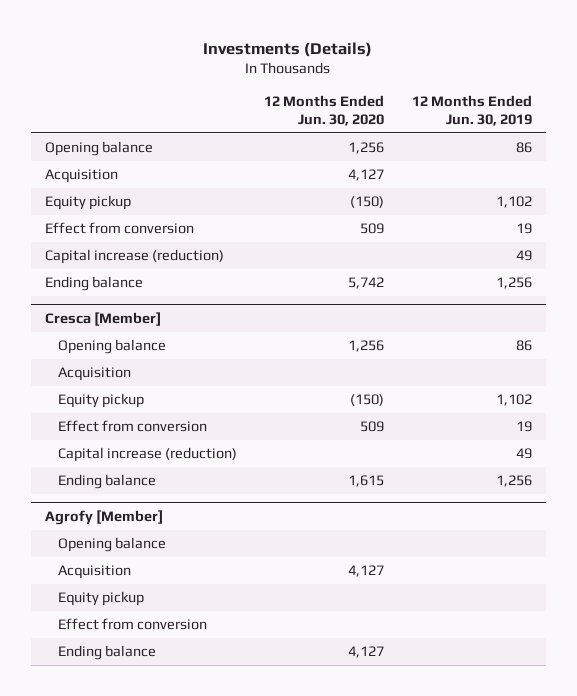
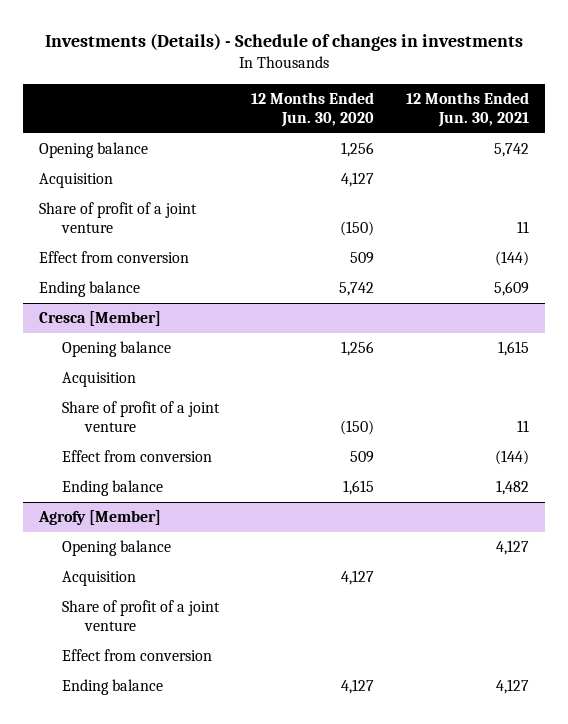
[203,41,373,57] Investments (Details) -> [45,33,524,52] Investments (Details) - Schedule of changes in investments
[411,95,532,126] 12 Months Ended Jun. 30, 2019 -> none
none -> [405,91,529,128] 12 Months Ended Jun. 30, 2021
[44,195,131,211] Equity pickup -> [39,202,198,234] Share of profit of a joint venture
[44,249,224,265] Capital increase (reduction) -> none
[57,393,144,409] Equity pickup -> [62,401,221,433] Share of profit of a joint venture
[57,447,237,463] Capital increase (reduction) -> none
[57,591,144,607] Equity pickup -> [62,600,221,632] Share of profit of a joint venture

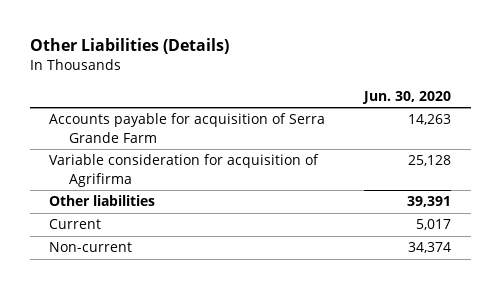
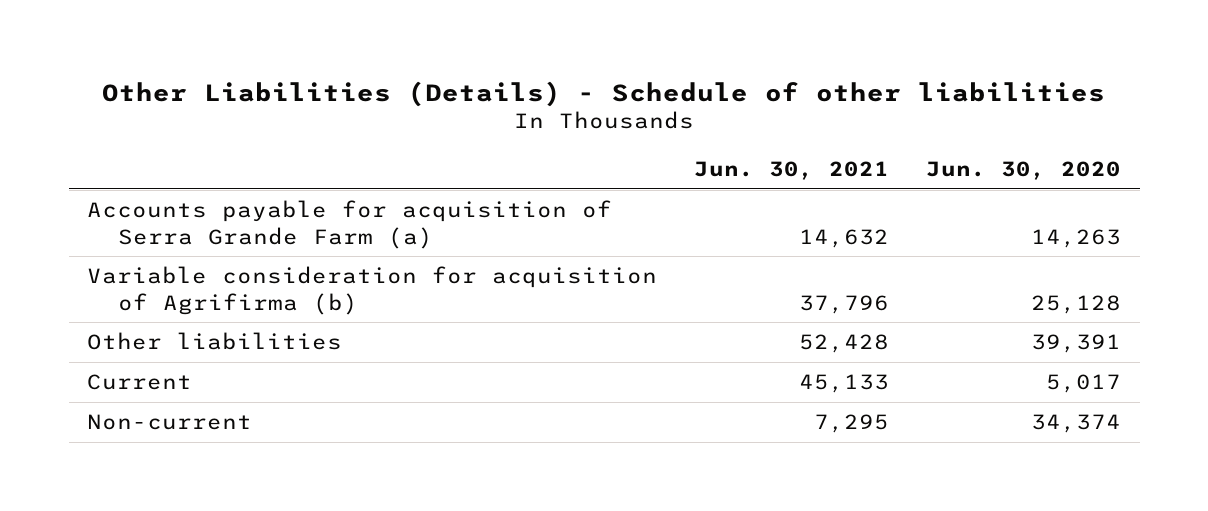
[29,38,229,55] Other Liabilities (Details) -> [102,80,1106,107] Other Liabilities (Details) - Schedule of other liabilities
none -> [694,160,890,180] Jun. 30, 2021
[49,113,326,143] Accounts payable for acquisition of Serra Grande Farm -> [87,200,613,249] Accounts payable for acquisition of Serra Grande Farm (a)
[49,154,320,187] Variable consideration for acquisition of Agrifirma -> [87,266,658,315] Variable consideration for acquisition of Agrifirma (b)

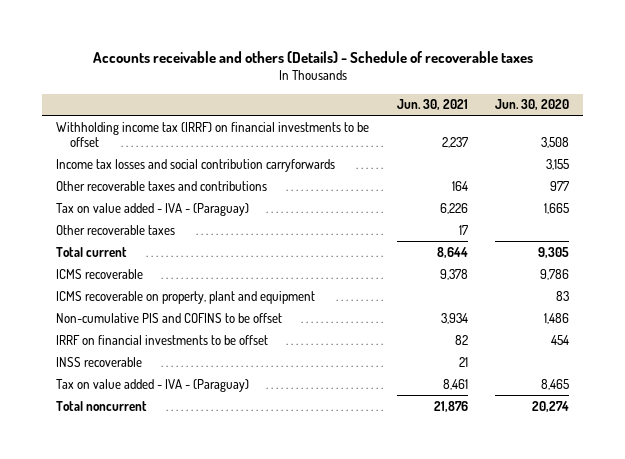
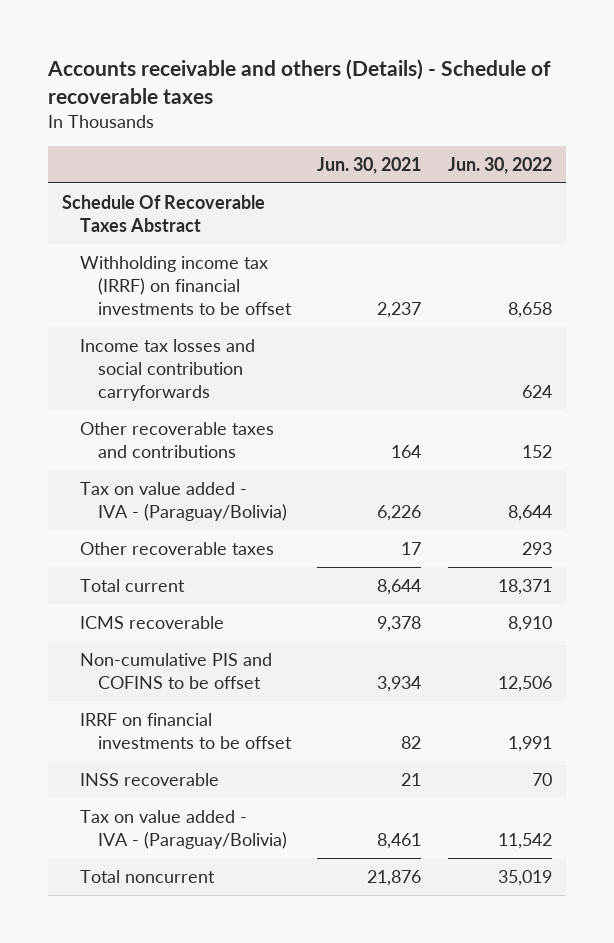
[495,99,570,111] Jun. 30, 2020 -> none
none -> [448,156,553,174] Jun. 30, 2022
none -> [61,194,265,232] Schedule Of Recoverable Taxes Abstract
[55,202,249,216] Tax on value added - IVA - (Paraguay) -> [79,481,287,521] Tax on value added - IVA - (Paraguay/Bolivia)
[55,290,315,304] ICMS recoverable on property, plant and equipment -> none
[55,378,249,392] Tax on value added - IVA - (Paraguay) -> [79,809,287,849] Tax on value added - IVA - (Paraguay/Bolivia)

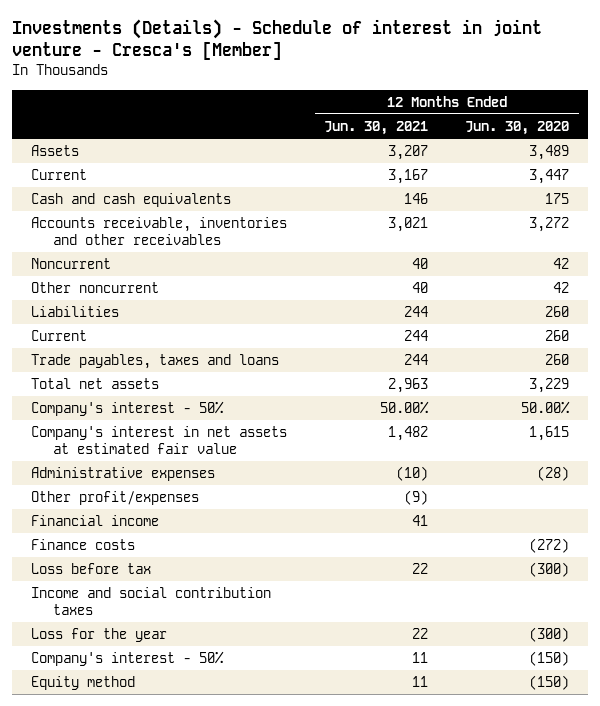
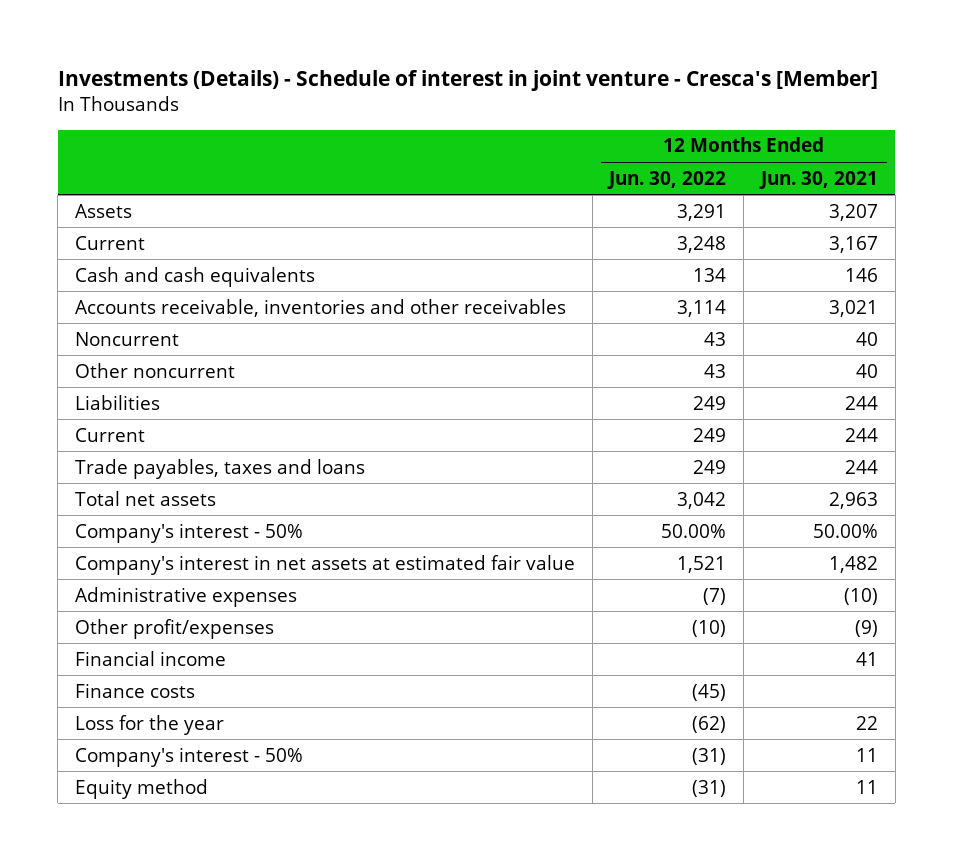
[465,121,570,136] Jun. 30, 2020 -> none
none -> [607,170,727,189] Jun. 30, 2022
[30,563,151,575] Loss before tax -> none
[30,587,271,615] Income and social contribution taxes -> none

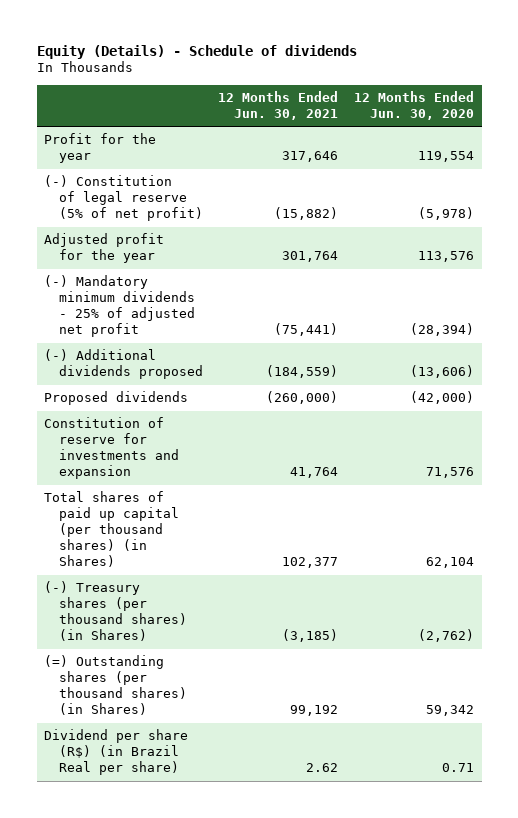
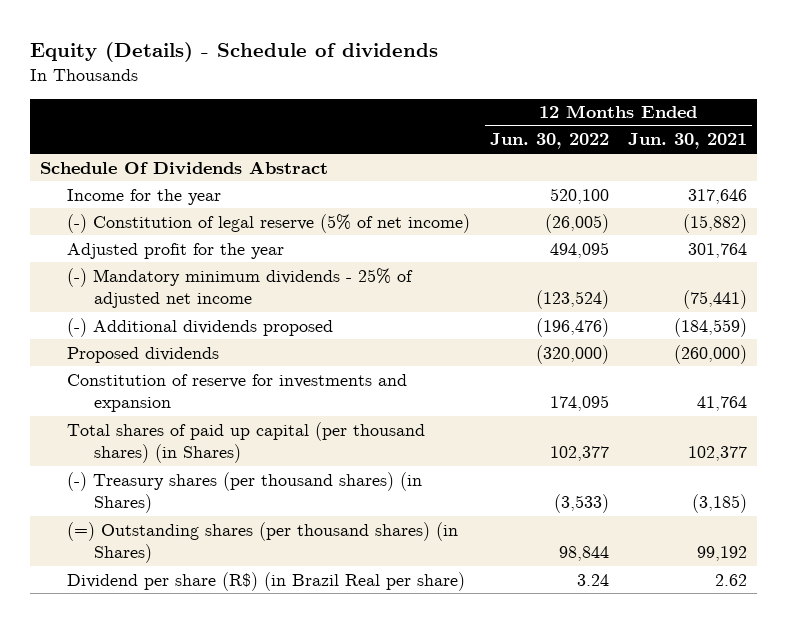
[354,91,475,120] 12 Months Ended Jun. 30, 2020 -> none
none -> [489,133,609,150] Jun. 30, 2022
none -> [39,160,328,175] Schedule Of Dividends Abstract
[44,133,157,164] Profit for the year -> [66,188,221,205] Income for the year
[44,175,203,222] (-) Constitution of legal reserve (5% of net profit) -> [66,213,470,233] (-) Constitution of legal reserve (5% of net income)
[44,275,195,338] (-) Mandatory minimum dividends - 25% of adjusted net profit -> [66,267,413,309] (-) Mandatory minimum dividends - 25% of adjusted net income

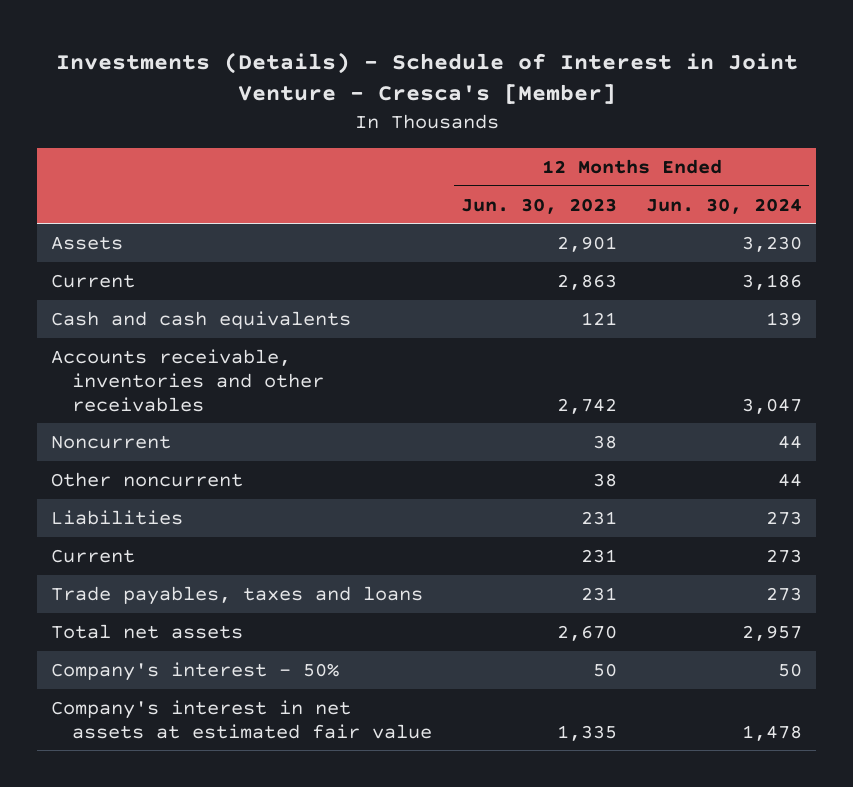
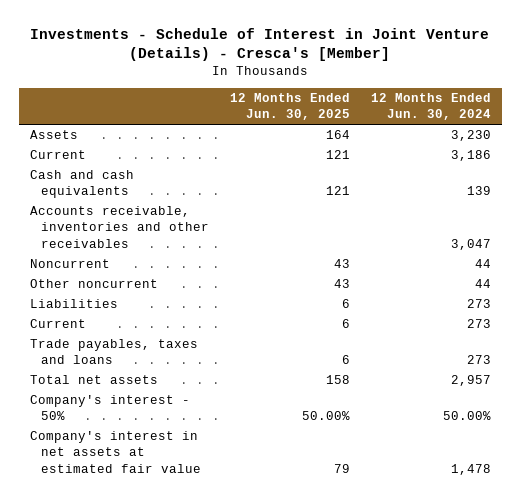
[55,51,798,105] Investments (Details) - Schedule of Interest in Joint Venture - Cresca's [Member] -> [30,27,490,62] Investments - Schedule of Interest in Joint Venture (Details) - Cresca's [Member]
[461,197,618,214] Jun. 30, 2023 -> none
none -> [230,93,351,121] 12 Months Ended Jun. 30, 2025
[777,662,802,677] 50 -> [443,411,492,421] 50.00%

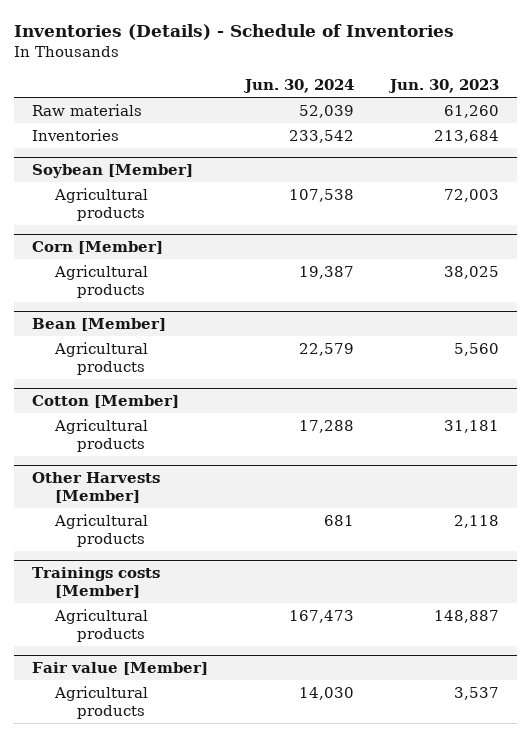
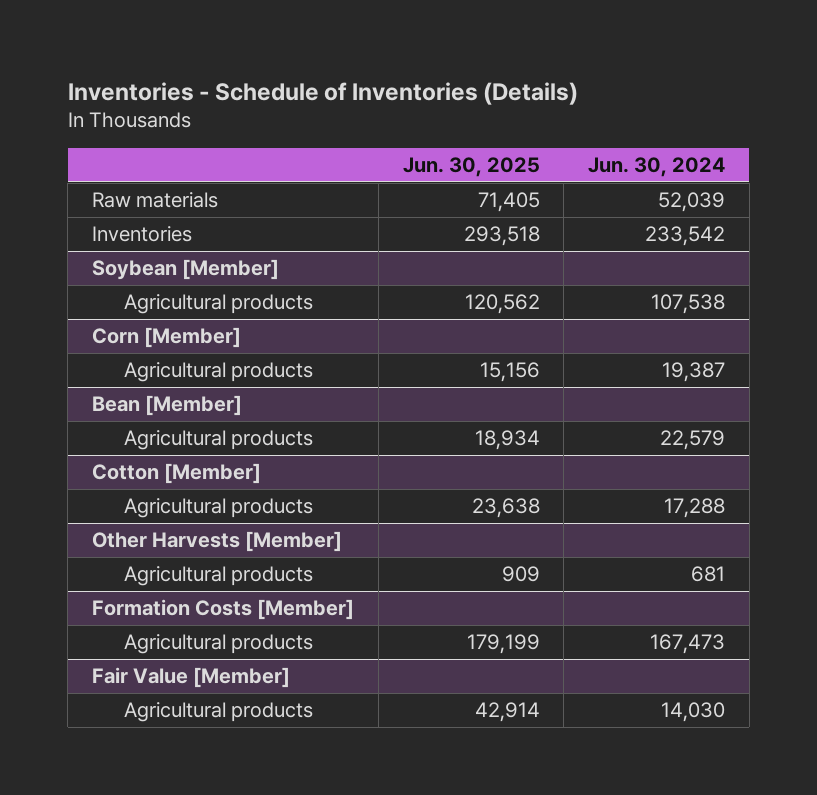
[14,24,455,41] Inventories (Details) - Schedule of Inventories -> [67,81,578,105] Inventories - Schedule of Inventories (Details)
[388,79,500,94] Jun. 30, 2023 -> none
none -> [402,156,540,177] Jun. 30, 2025
[32,566,161,598] Trainings costs [Member] -> [92,599,355,621] Formation Costs [Member]
[32,661,209,675] Fair value [Member] -> [92,667,291,689] Fair Value [Member]

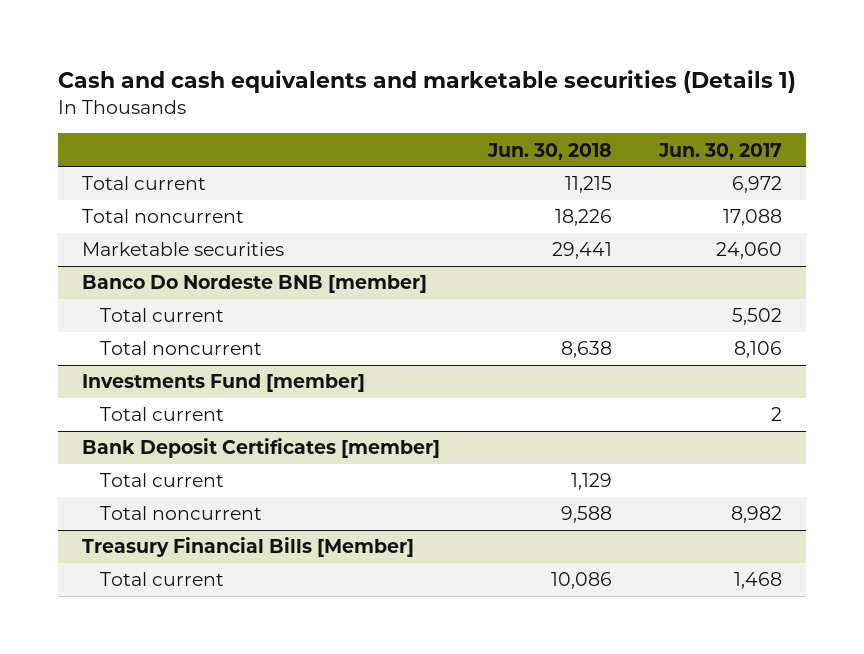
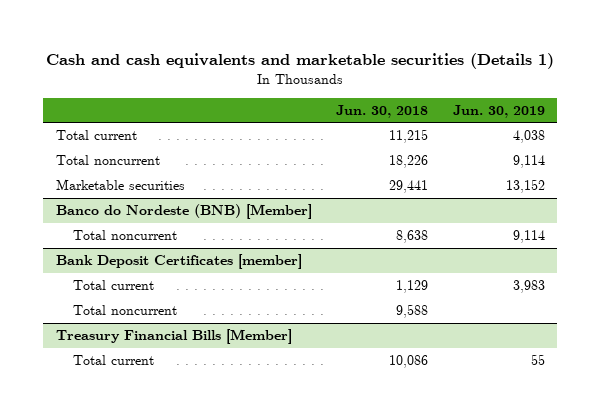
[658,142,783,160] Jun. 30, 2017 -> none
none -> [452,104,545,118] Jun. 30, 2019
[100,308,225,323] Total current -> none
[82,275,428,294] Banco Do Nordeste BNB [member] -> [55,204,312,220] Banco do Nordeste (BNB) [Member]
[82,374,366,393] Investments Fund [member] -> none
[100,407,225,422] Total current -> none

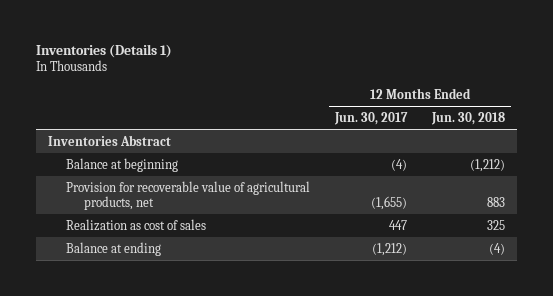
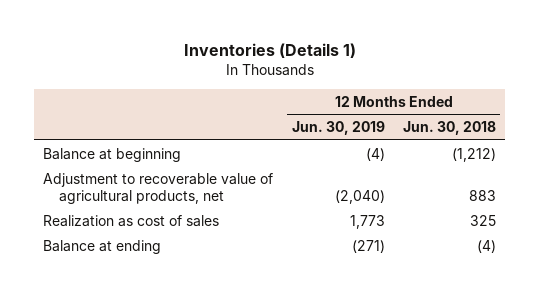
[333,111,408,125] Jun. 30, 2017 -> none
none -> [291,121,385,136] Jun. 30, 2019
[48,134,172,146] Inventories Abstract -> none
[66,180,311,210] Provision for recoverable value of agricultural products, net -> [43,172,274,204] Adjustment to recoverable value of agricultural products, net

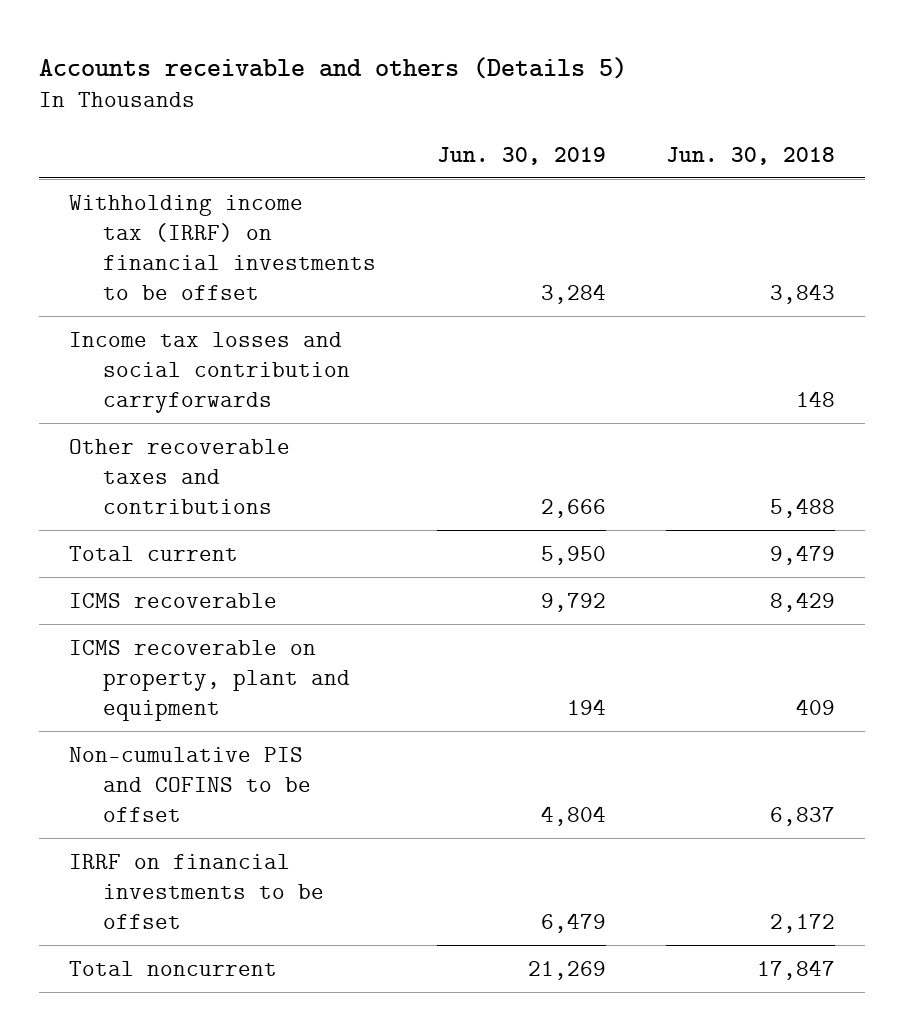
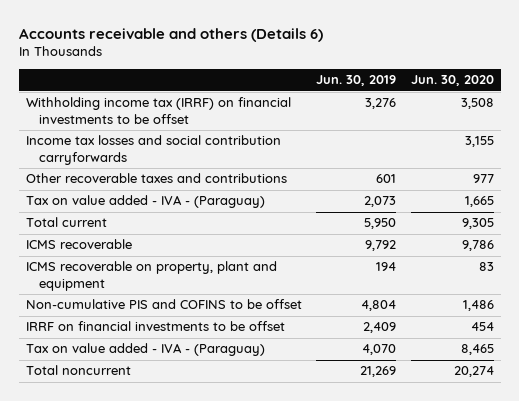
[38,56,627,79] Accounts receivable and others (Details 5) -> [18,27,323,42] Accounts receivable and others (Details 6)
[666,146,836,165] Jun. 30, 2018 -> none
none -> [410,75,494,87] Jun. 30, 2020
[540,284,606,305] 3,284 -> [365,98,397,110] 3,276
[540,499,606,519] 2,666 -> [376,174,397,184] 601
none -> [25,195,265,209] Tax on value added - IVA - (Paraguay)
[540,913,606,934] 6,479 -> [363,322,397,334] 2,409
none -> [25,343,265,357] Tax on value added - IVA - (Paraguay)

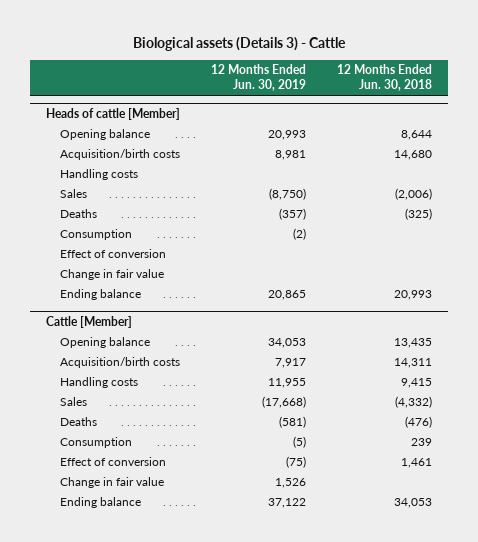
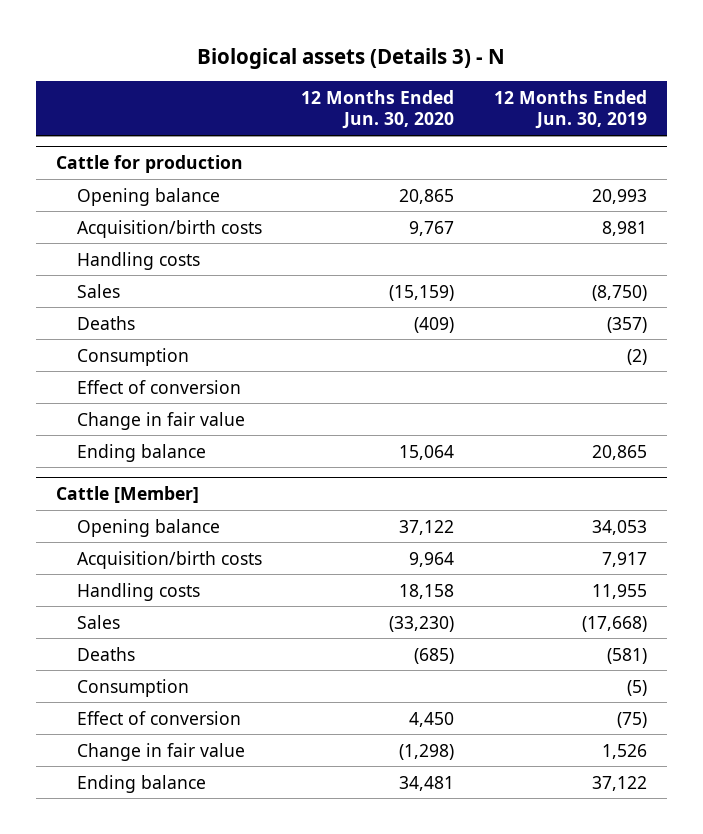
[133,37,347,52] Biological assets (Details 3) - Cattle -> [197,47,506,69] Biological assets (Details 3) - N
[337,64,433,92] 12 Months Ended Jun. 30, 2018 -> none
none -> [301,90,455,130] 12 Months Ended Jun. 30, 2020
[45,107,180,120] Heads of cattle [Member] -> [55,155,243,174] Cattle for production

